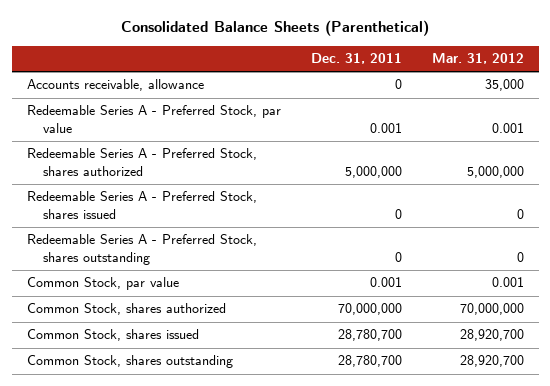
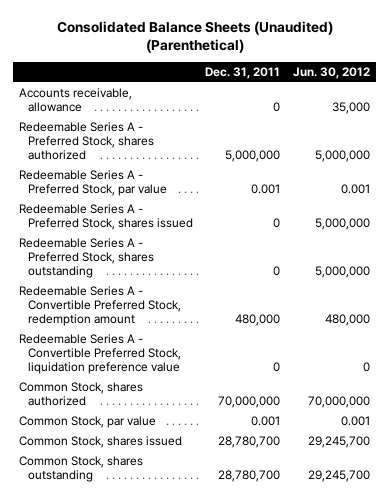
[121,20,430,37] Consolidated Balance Sheets (Parenthetical) -> [56,20,333,54] Consolidated Balance Sheets (Unaudited) (Parenthetical)
[431,52,524,64] Mar. 31, 2012 -> none
none -> [293,67,371,80] Jun. 30, 2012
[26,105,281,133] Redeemable Series A - Preferred Stock, par value -> [19,170,167,197] Redeemable Series A - Preferred Stock, par value
none -> [19,286,181,326] Redeemable Series A - Convertible Preferred Stock, redemption amount
none -> [19,334,181,374] Redeemable Series A - Convertible Preferred Stock, liquidation preference value
[26,277,179,291] Common Stock, par value -> [19,416,157,429] Common Stock, par value

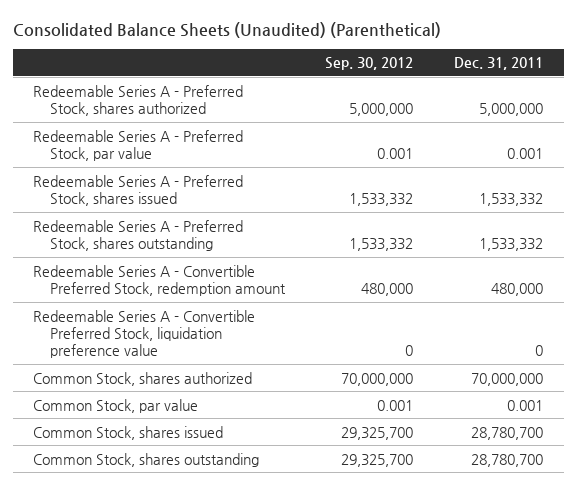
[293,67,371,80] Jun. 30, 2012 -> none
none -> [325,57,414,71] Sep. 30, 2012
[19,88,133,113] Accounts receivable, allowance -> none
[273,218,281,229] 0 -> [479,192,544,206] 1,533,332
[273,265,281,276] 0 -> [479,237,544,251] 1,533,332

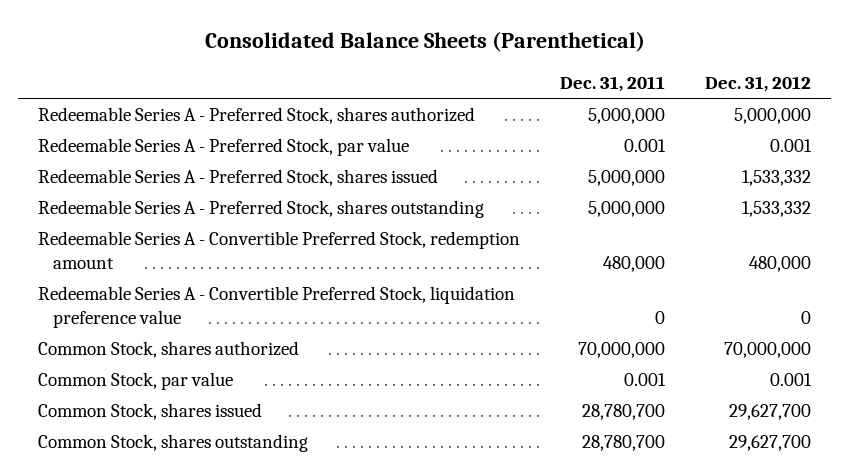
[12,21,441,38] Consolidated Balance Sheets (Unaudited) (Parenthetical) -> [204,30,645,52] Consolidated Balance Sheets (Parenthetical)
[325,57,414,71] Sep. 30, 2012 -> none
none -> [705,76,812,93] Dec. 31, 2012
[479,192,544,206] 1,533,332 -> [588,169,666,186] 5,000,000
[479,237,544,251] 1,533,332 -> [588,200,666,217] 5,000,000

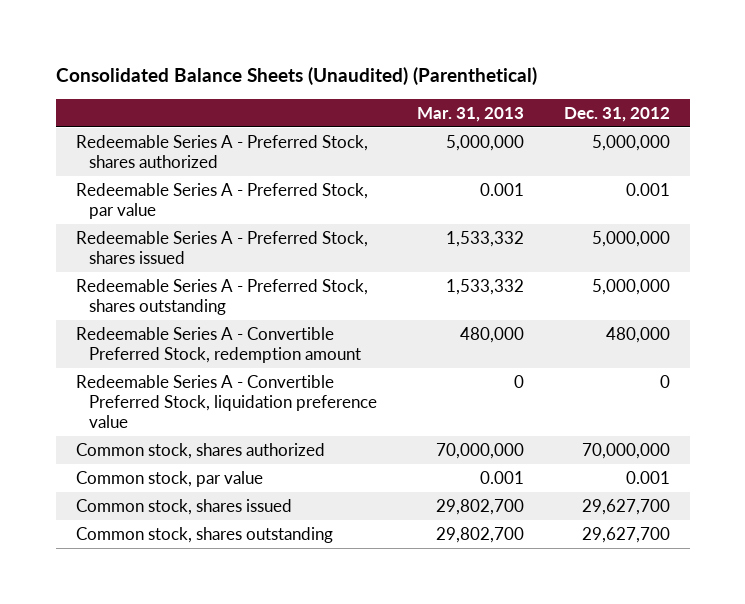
[204,30,645,52] Consolidated Balance Sheets (Parenthetical) -> [55,66,537,85] Consolidated Balance Sheets (Unaudited) (Parenthetical)
[560,76,666,93] Dec. 31, 2011 -> none
none -> [416,106,524,122] Mar. 31, 2013
[742,169,812,186] 1,533,332 -> [591,231,670,248] 5,000,000
[742,200,812,217] 1,533,332 -> [591,279,670,296] 5,000,000
[38,340,300,358] Common Stock, shares authorized -> [75,443,325,460] Common stock, shares authorized
[38,371,234,390] Common Stock, par value -> [75,471,263,488] Common stock, par value
[38,402,263,420] Common Stock, shares issued -> [75,499,292,516] Common stock, shares issued
[38,433,309,452] Common Stock, shares outstanding -> [75,527,333,544] Common stock, shares outstanding

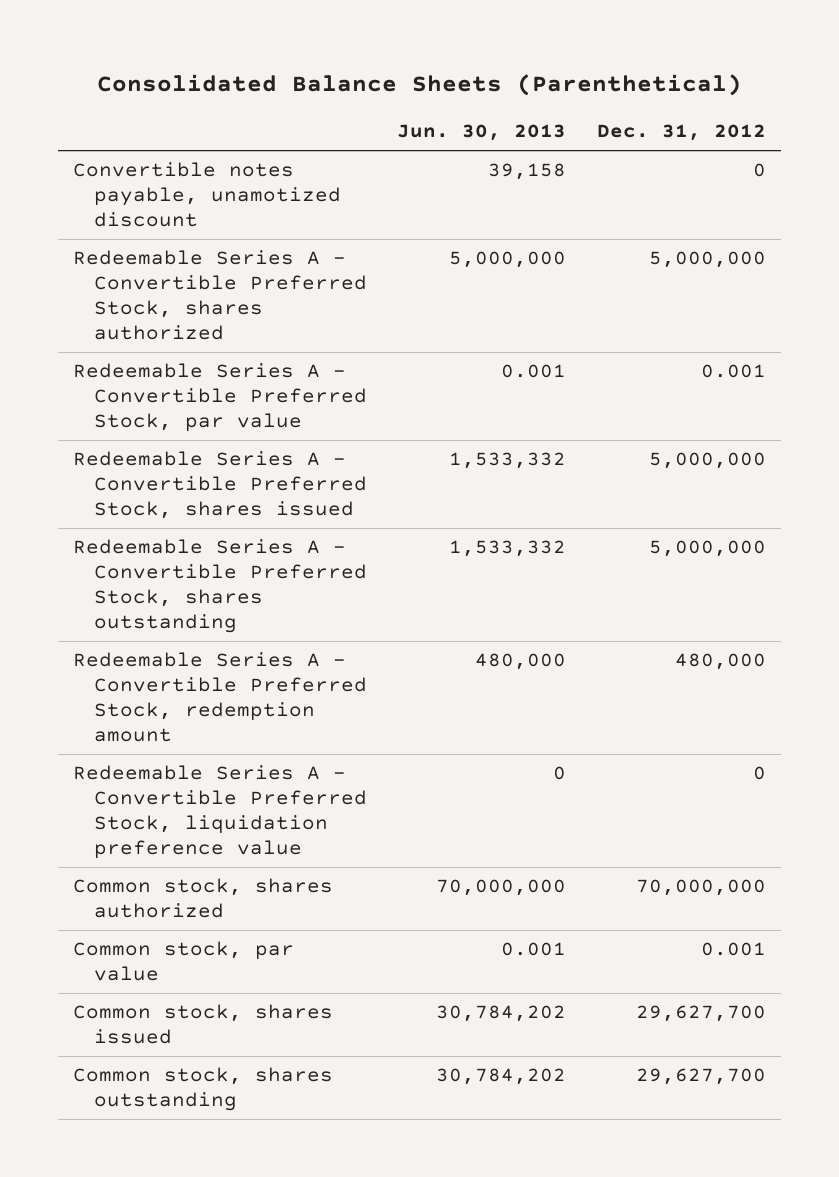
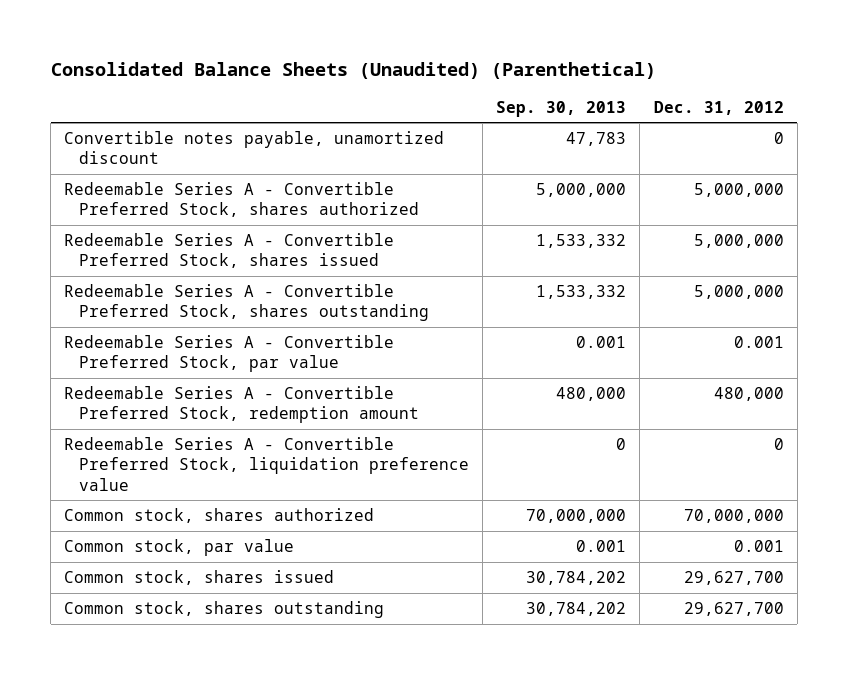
[96,73,742,96] Consolidated Balance Sheets (Parenthetical) -> [50,61,656,79] Consolidated Balance Sheets (Unaudited) (Parenthetical)
[397,124,567,142] Jun. 30, 2013 -> none
none -> [496,100,627,117] Sep. 30, 2013
[73,162,341,228] Convertible notes payable, unamotized discount -> [64,131,445,165] Convertible notes payable, unamortized discount
[73,363,367,433] Redeemable Series A - Convertible Preferred Stock, par value -> [64,335,395,373] Redeemable Series A - Convertible Preferred Stock, par value

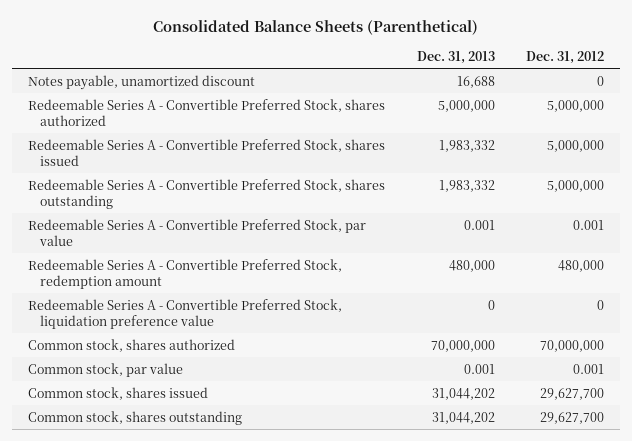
[50,61,656,79] Consolidated Balance Sheets (Unaudited) (Parenthetical) -> [153,19,479,35] Consolidated Balance Sheets (Parenthetical)
[496,100,627,117] Sep. 30, 2013 -> none
none -> [416,50,495,64] Dec. 31, 2013
[64,131,445,165] Convertible notes payable, unamortized discount -> [27,74,255,90] Notes payable, unamortized discount

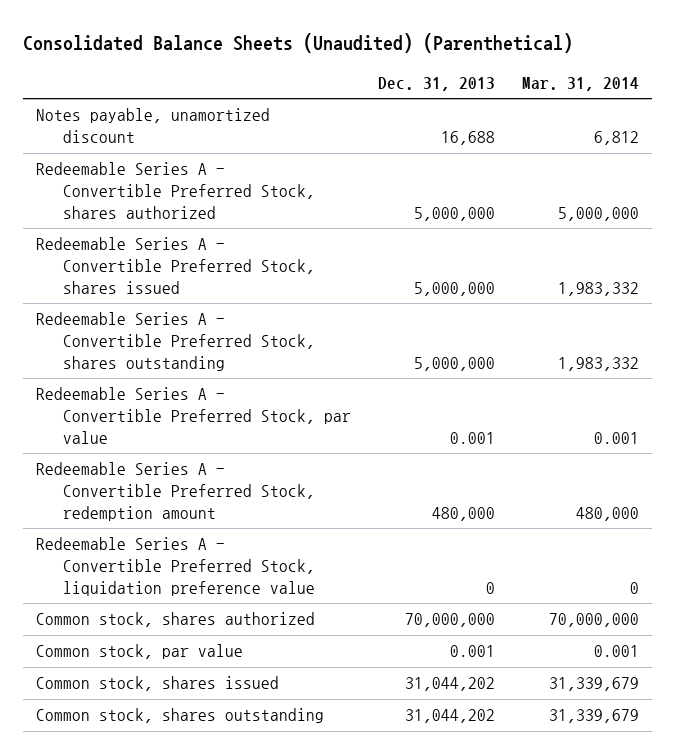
[153,19,479,35] Consolidated Balance Sheets (Parenthetical) -> [22,33,573,54] Consolidated Balance Sheets (Unaudited) (Parenthetical)
[526,50,605,64] Dec. 31, 2012 -> none
none -> [521,76,639,91] Mar. 31, 2014
[438,139,495,152] 1,983,332 -> [413,281,495,296] 5,000,000
[438,179,495,192] 1,983,332 -> [413,356,495,371] 5,000,000

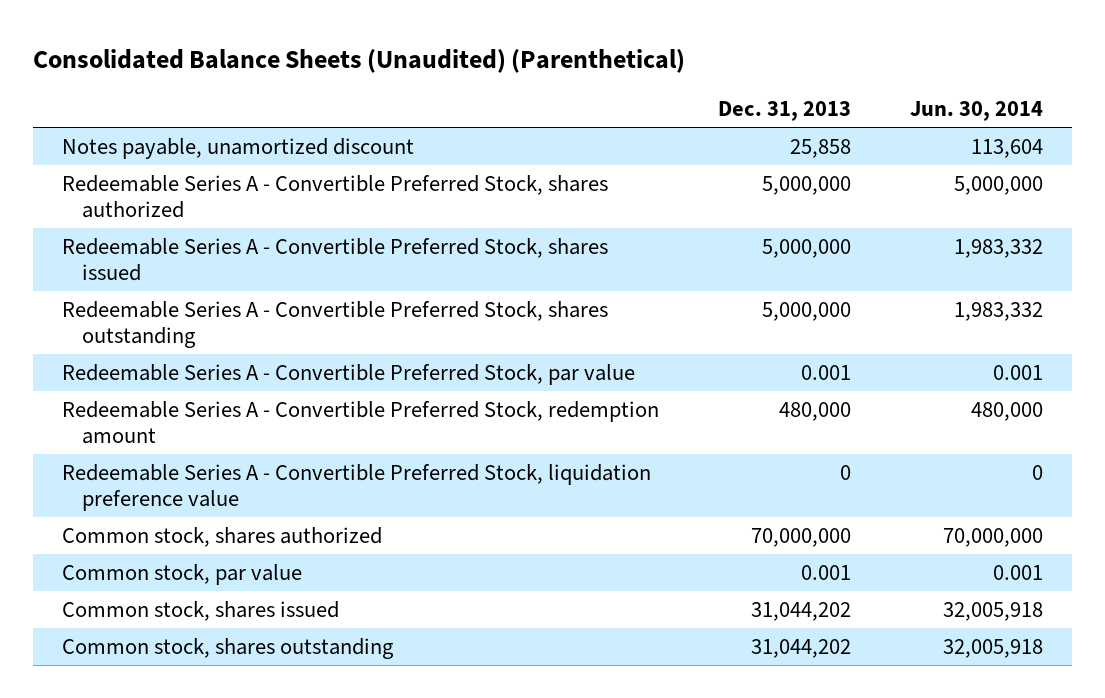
[521,76,639,91] Mar. 31, 2014 -> none
none -> [909,101,1043,122] Jun. 30, 2014
[440,130,495,145] 16,688 -> [789,138,851,158] 25,858

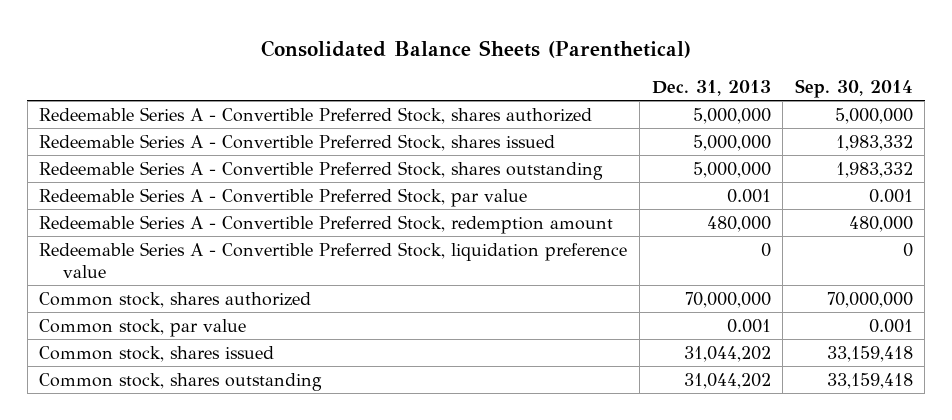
[32,48,685,73] Consolidated Balance Sheets (Unaudited) (Parenthetical) -> [261,39,692,58] Consolidated Balance Sheets (Parenthetical)
[909,101,1043,122] Jun. 30, 2014 -> none
none -> [794,79,913,99] Sep. 30, 2014
[62,137,415,159] Notes payable, unamortized discount -> none

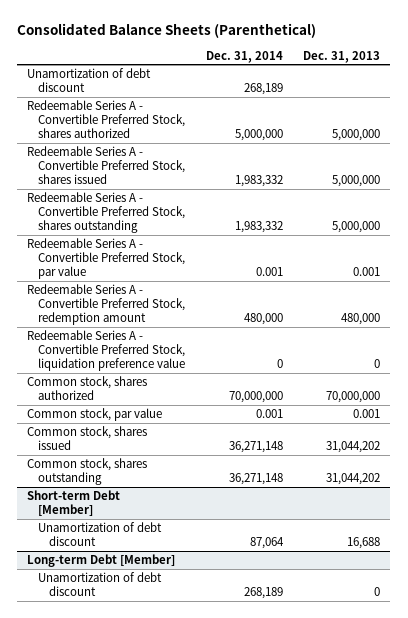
[794,79,913,99] Sep. 30, 2014 -> none
none -> [205,50,283,63] Dec. 31, 2014
none -> [27,68,152,93] Unamortization of debt discount
none -> [27,490,121,517] Short-term Debt [Member]
none -> [38,522,163,547] Unamortization of debt discount
none -> [27,554,176,568] Long-term Debt [Member]
none -> [38,572,163,597] Unamortization of debt discount

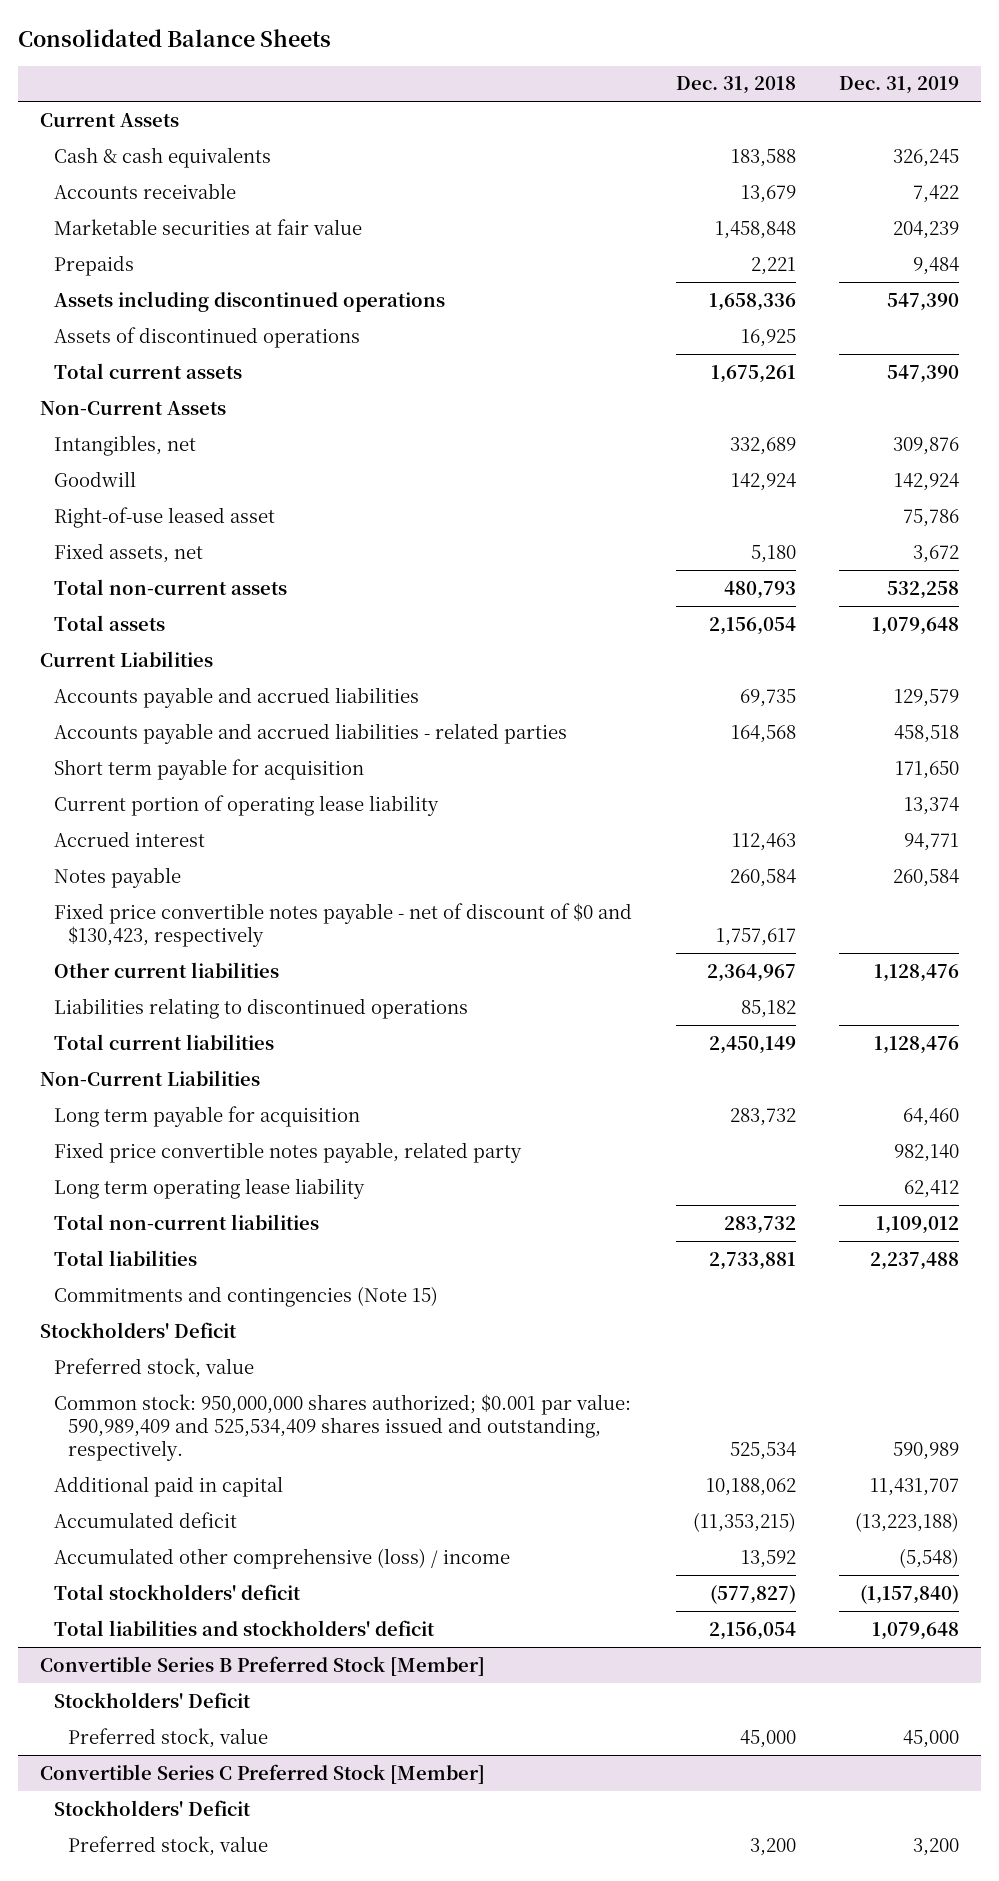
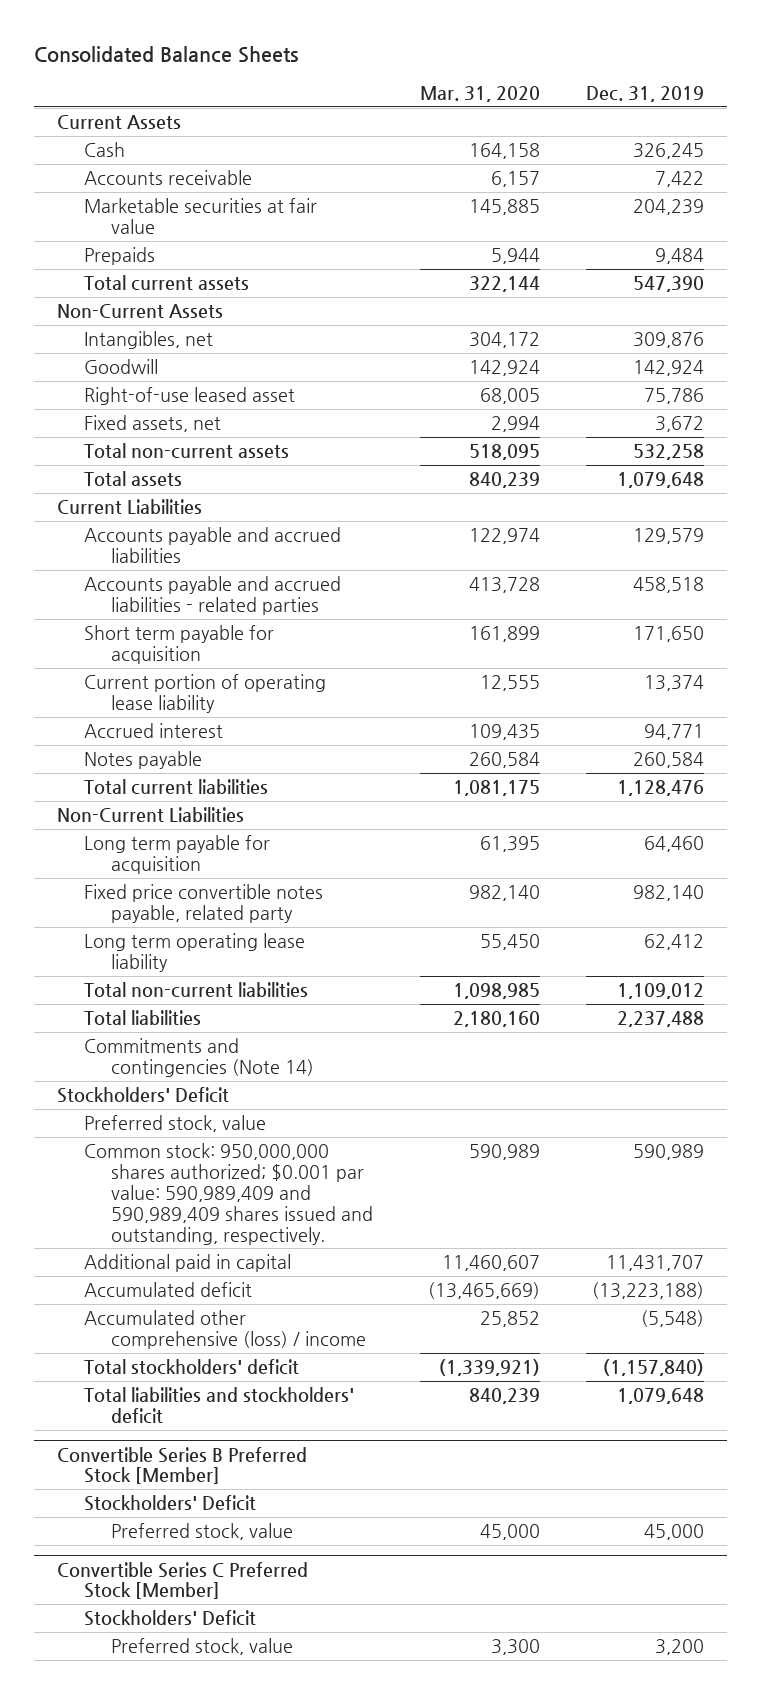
[675,76,796,95] Dec. 31, 2018 -> none
none -> [419,85,540,102] Mar. 31, 2020
[54,146,272,168] Cash & cash equivalents -> [84,142,126,158] Cash
[54,290,446,312] Assets including discontinued operations -> none
[54,326,361,348] Assets of discontinued operations -> none
[54,902,633,947] Fixed price convertible notes payable - net of discount of $0 and $130,423, respectively -> none
[54,961,280,978] Other current liabilities -> none
[54,997,469,1019] Liabilities relating to discontinued operations -> none
[54,1285,439,1307] Commitments and contingencies (Note 15) -> [84,1038,315,1077] Commitments and contingencies (Note 14)
[54,1393,632,1461] Common stock: 950,000,000 shares authorized; $0.001 par value: 590,989,409 and 525,534,409 shares issued and outstanding, respectively. -> [84,1143,374,1245] Common stock: 950,000,000 shares authorized; $0.001 par value: 590,989,409 and 590,989,409 shares issued and outstanding, respectively.

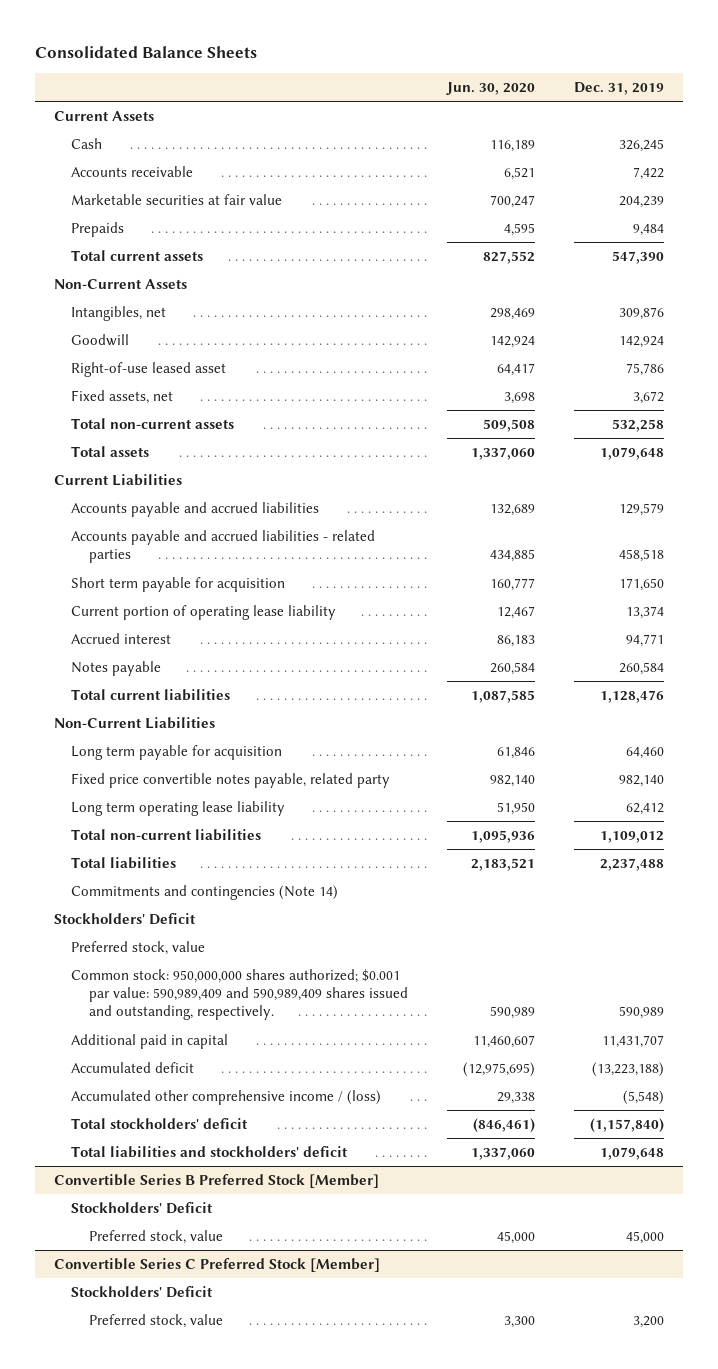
[419,85,540,102] Mar. 31, 2020 -> none
none -> [445,82,535,96] Jun. 30, 2020
[84,1310,367,1349] Accumulated other comprehensive (loss) / income -> [71,1090,382,1106] Accumulated other comprehensive income / (loss)

